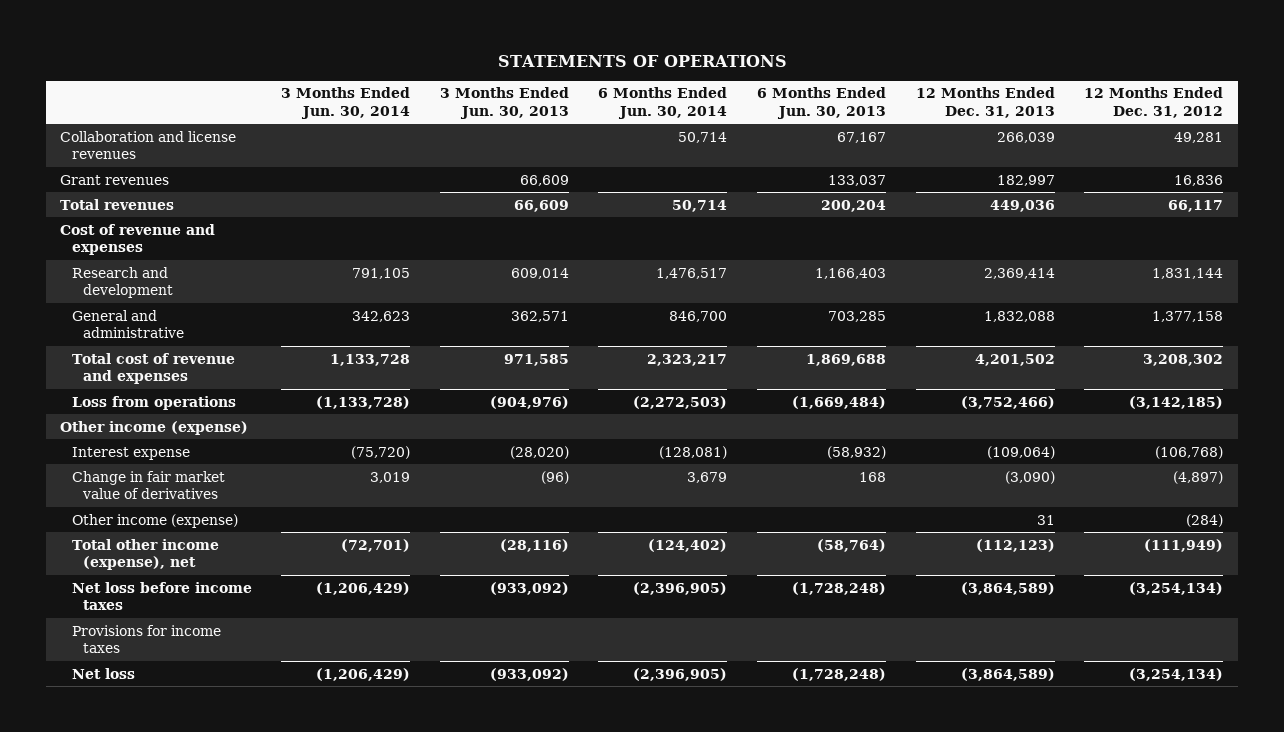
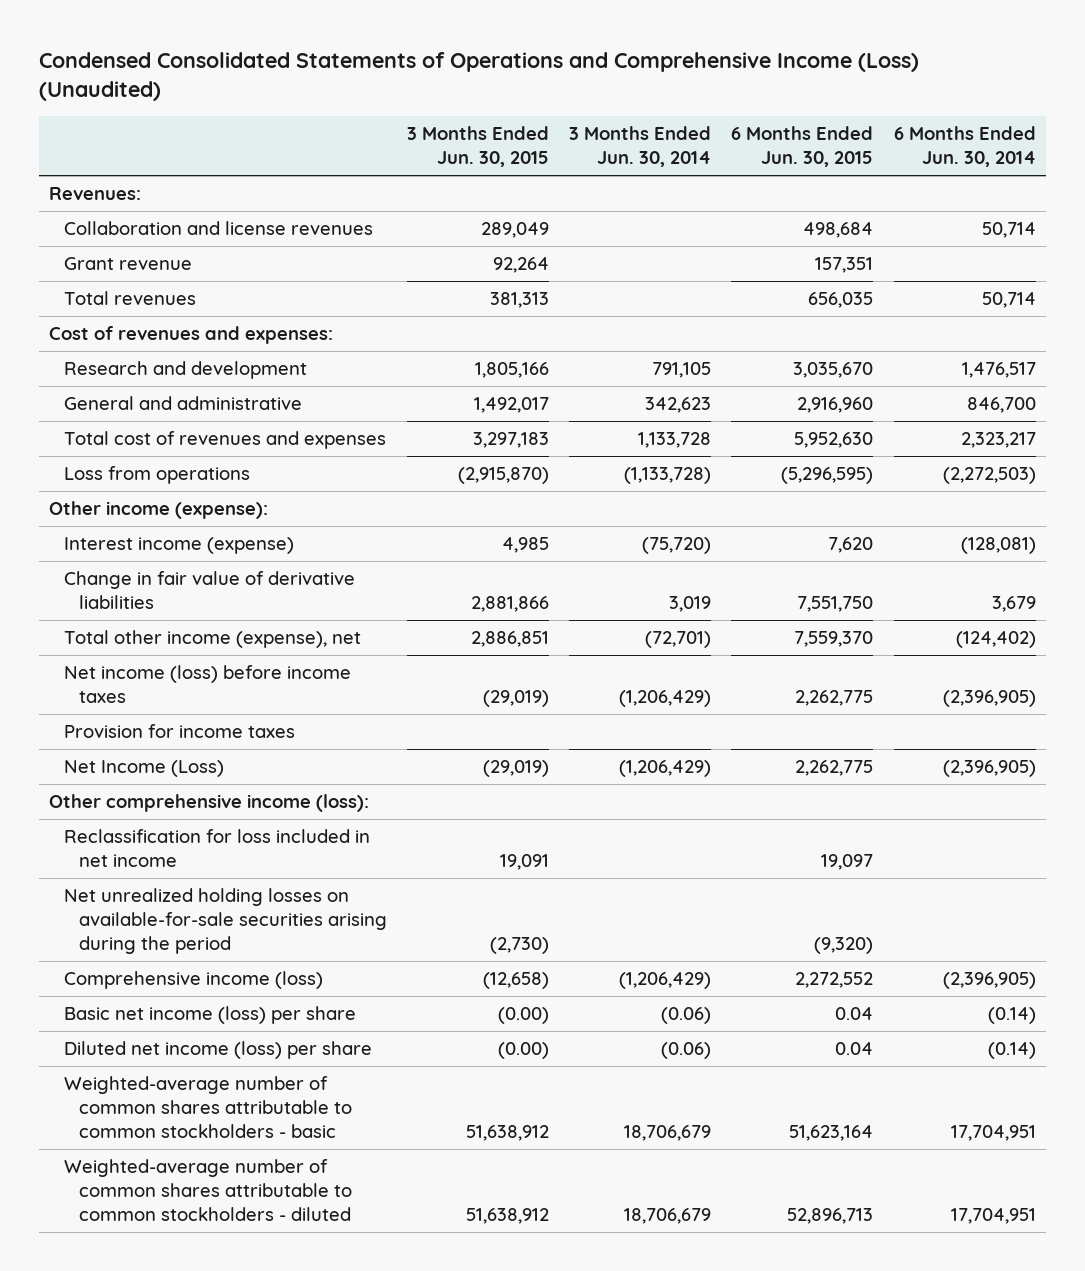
[497,54,787,67] STATEMENTS OF OPERATIONS -> [39,52,920,102] Condensed Consolidated Statements of Operations and Comprehensive Income (Loss) (Unaudited)
[439,87,569,119] 3 Months Ended Jun. 30, 2013 -> none
[756,87,886,119] 6 Months Ended Jun. 30, 2013 -> none
[915,87,1055,118] 12 Months Ended Dec. 31, 2013 -> none
[1084,87,1224,118] 12 Months Ended Dec. 31, 2012 -> none
none -> [407,126,550,168] 3 Months Ended Jun. 30, 2015
none -> [731,126,874,168] 6 Months Ended Jun. 30, 2015
none -> [49,187,142,201] Revenues:
[60,174,170,185] Grant revenues -> [64,257,193,271] Grant revenue
[60,223,216,256] Cost of revenue and expenses -> [49,326,334,345] Cost of revenues and expenses:
[71,352,235,385] Total cost of revenue and expenses -> [64,431,387,450] Total cost of revenues and expenses
[71,513,238,528] Other income (expense) -> none
[60,420,249,435] Other income (expense) -> [49,501,269,520] Other income (expense):
[71,446,190,460] Interest expense -> [64,537,295,555] Interest income (expense)
[71,470,225,500] Change in fair market value of derivatives -> [64,571,356,610] Change in fair value of derivative liabilities
[71,581,252,611] Net loss before income taxes -> [64,665,352,704] Net income (loss) before income taxes
[71,624,221,654] Provisions for income taxes -> [64,724,296,739] Provision for income taxes
[71,667,135,679] Net loss -> [64,760,225,778] Net Income (Loss)
none -> [49,794,370,813] Other comprehensive income (loss):
none -> [64,829,371,868] Reclassification for loss included in net income
none -> [64,888,388,954] Net unrealized holding losses on available-for-sale securities arising during the period
none -> [64,971,324,990] Comprehensive income (loss)
none -> [64,1006,357,1025] Basic net income (loss) per share
none -> [64,1041,373,1060] Diluted net income (loss) per share
none -> [64,1076,353,1138] Weighted-average number of common shares attributable to common stockholders - basic
none -> [64,1159,353,1221] Weighted-average number of common shares attributable to common stockholders - diluted

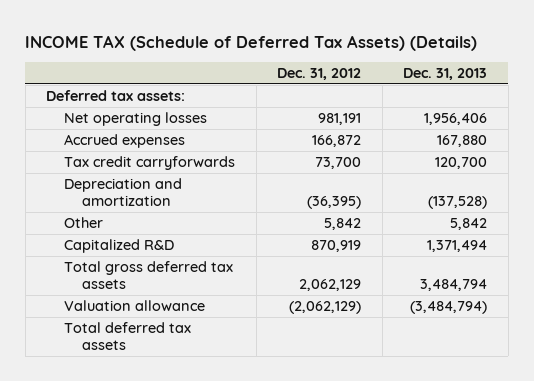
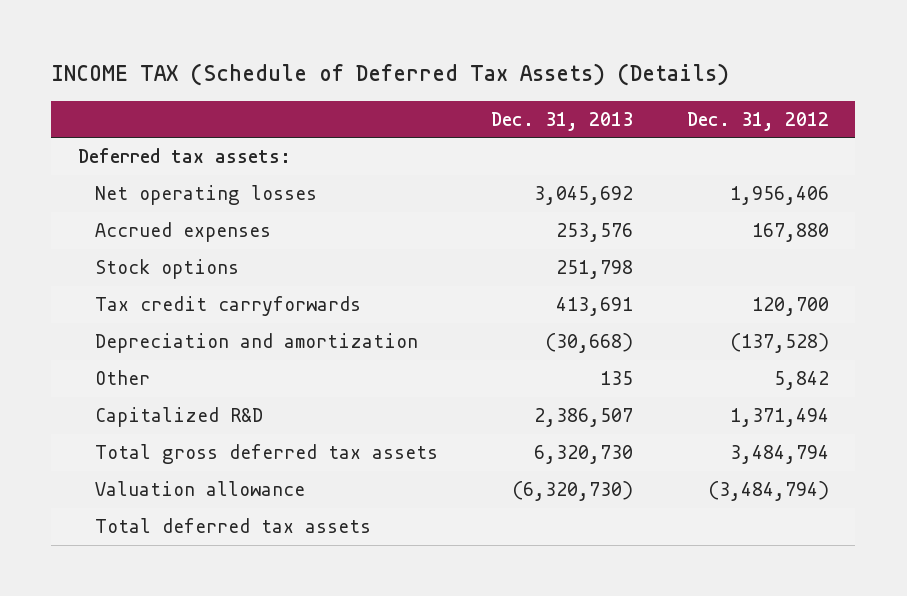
[318,113,362,126] 981,191 -> [729,186,829,206] 1,956,406
[424,113,488,126] 1,956,406 -> [534,186,634,206] 3,045,692
[312,135,362,148] 166,872 -> [751,223,829,243] 167,880
[437,135,488,148] 167,880 -> [556,223,634,243] 253,576
none -> [95,259,240,280] Stock options
[315,157,362,170] 73,700 -> [751,297,829,317] 120,700
[435,157,488,170] 120,700 -> [556,297,634,317] 413,691
[307,196,362,210] (36,395) -> [729,333,829,354] (137,528)
[428,196,488,210] (137,528) -> [545,333,634,354] (30,668)
[450,218,488,231] 5,842 -> [600,371,634,386] 135
[311,240,362,253] 870,919 -> [729,408,829,428] 1,371,494
[427,240,488,253] 1,371,494 -> [534,408,634,428] 2,386,507
[299,279,362,292] 2,062,129 -> [729,445,829,465] 3,484,794
[420,279,488,292] 3,484,794 -> [534,445,634,465] 6,320,730
[289,301,362,315] (2,062,129) -> [707,481,829,502] (3,484,794)
[410,301,488,315] (3,484,794) -> [512,481,634,502] (6,320,730)

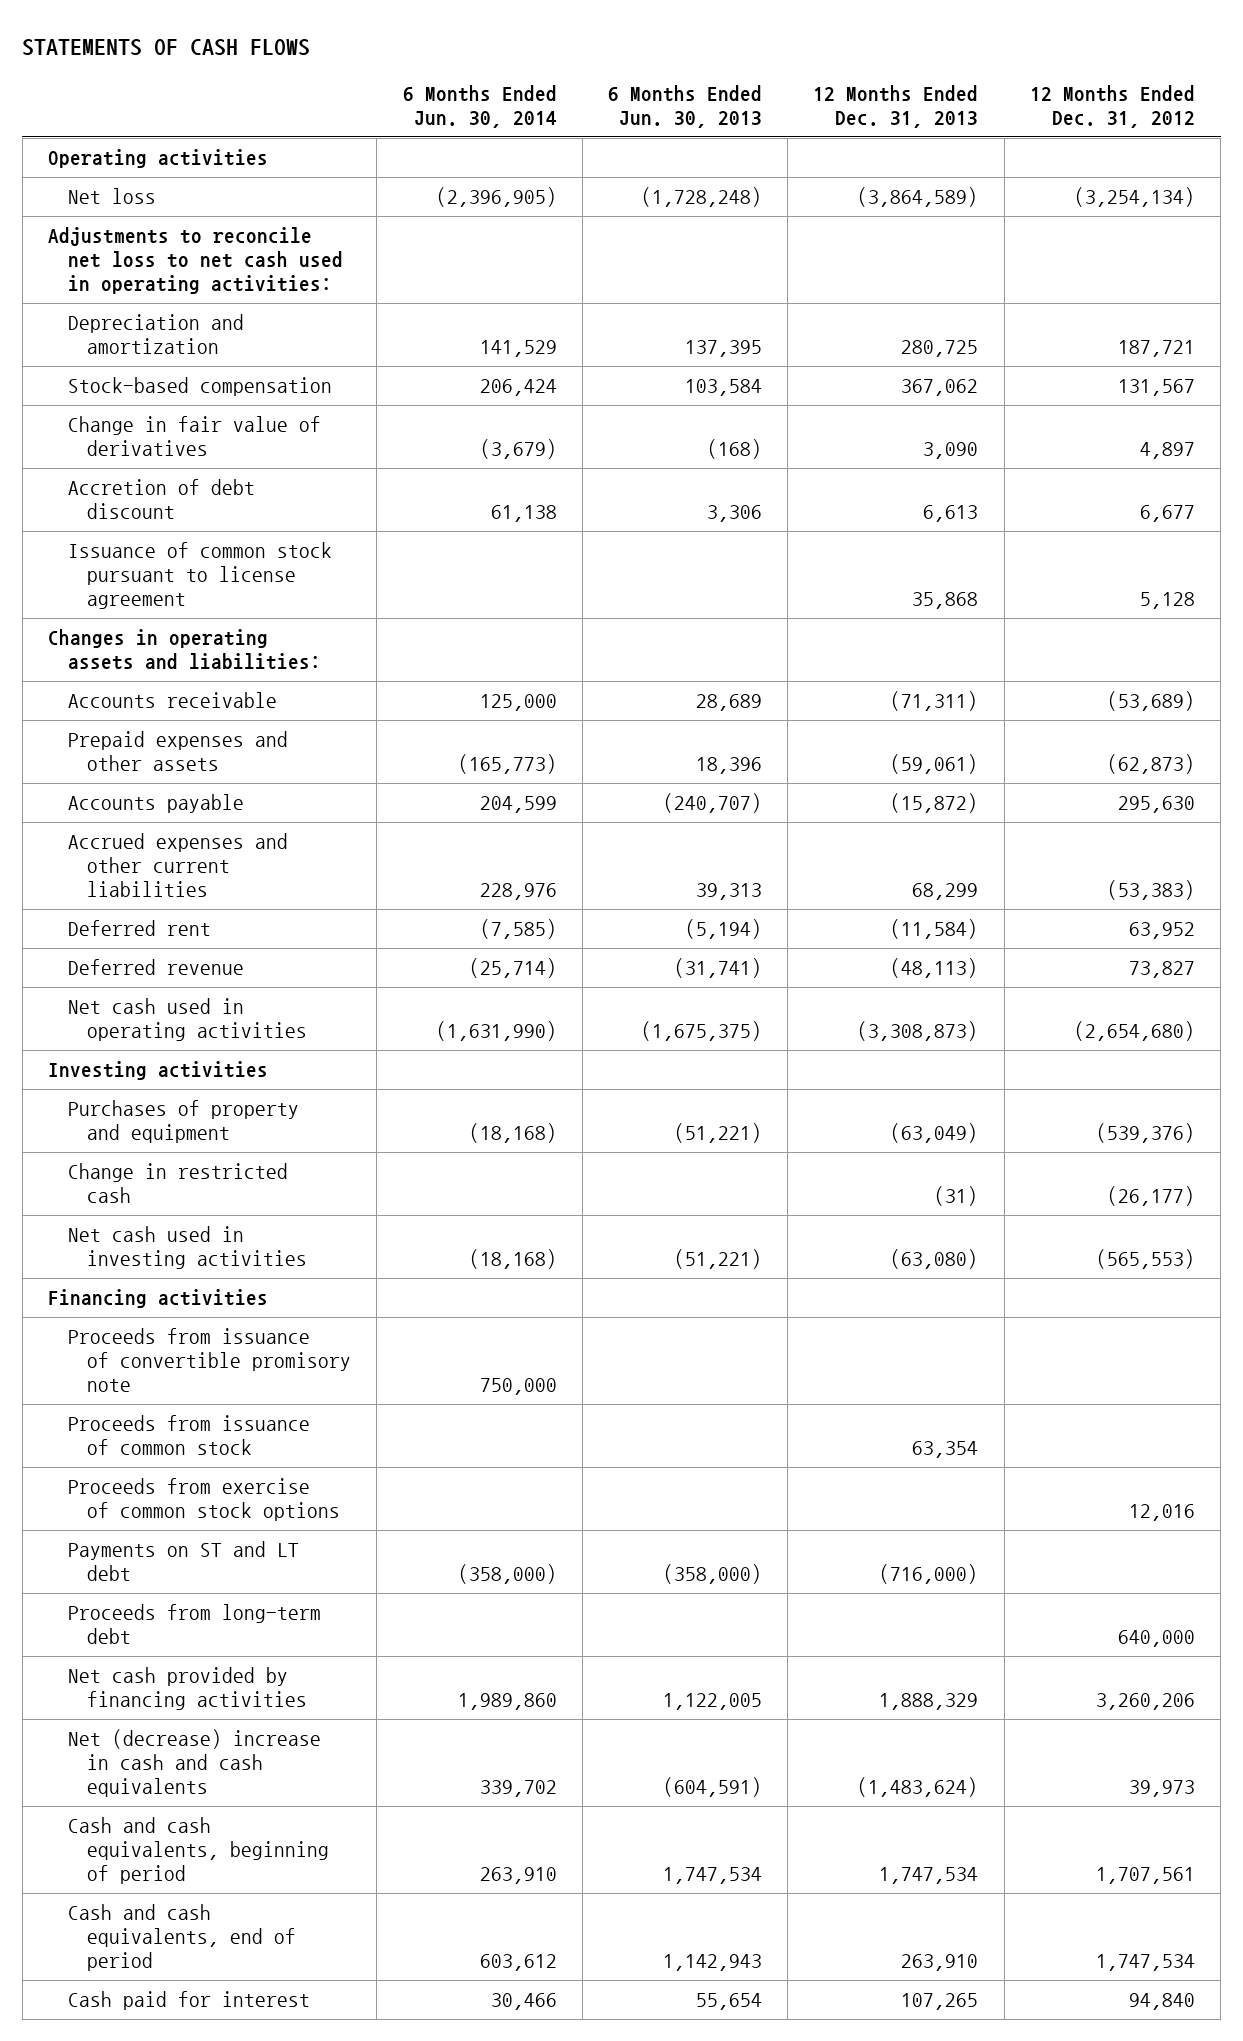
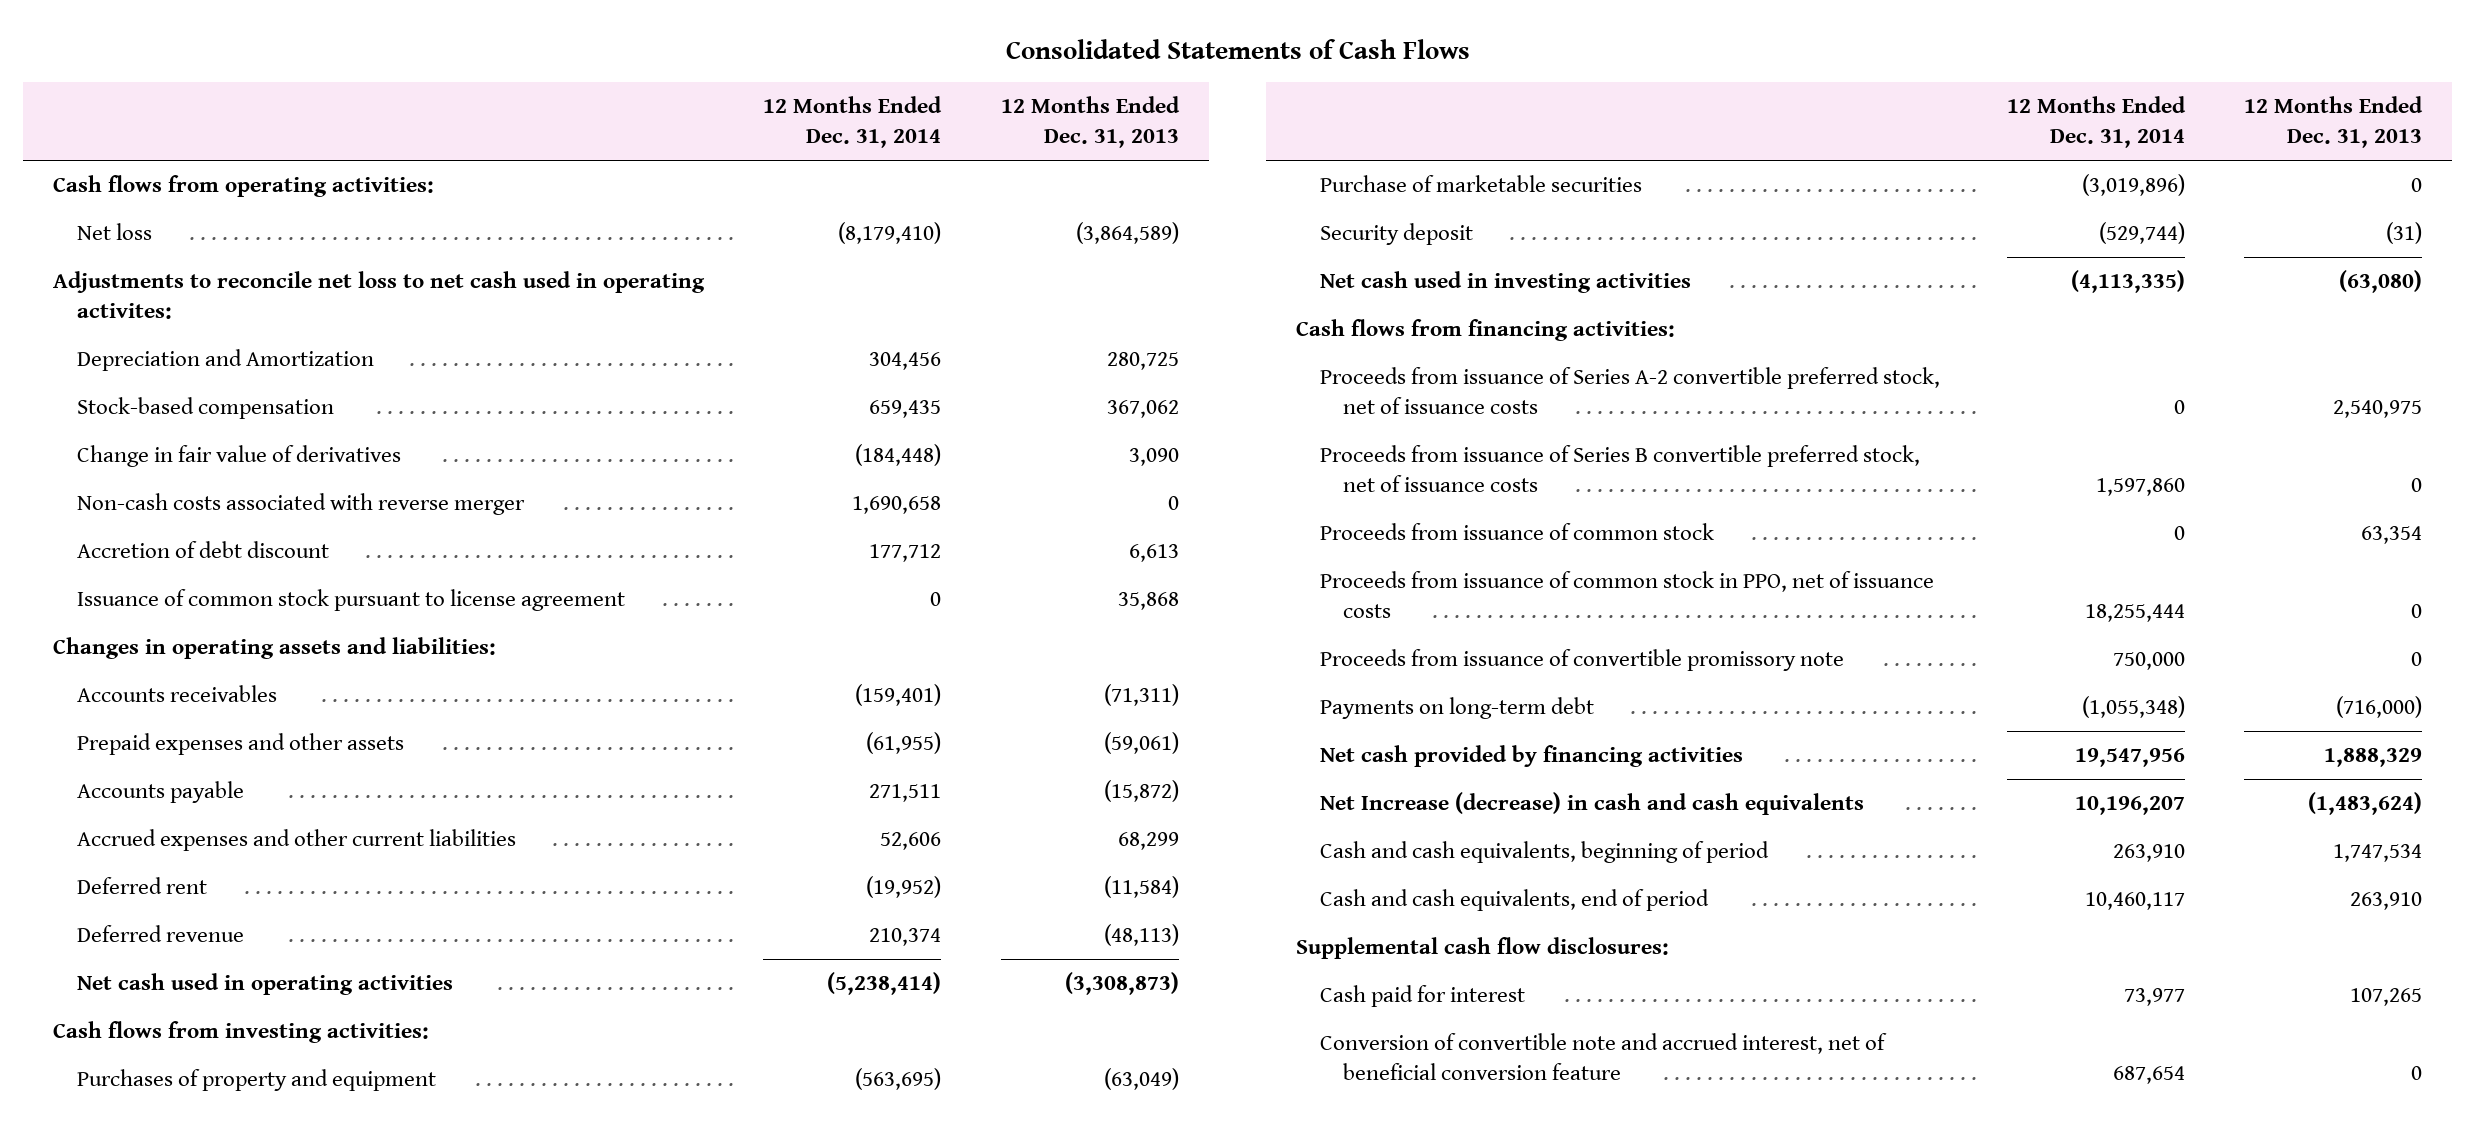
[22,38,311,56] STATEMENTS OF CASH FLOWS -> [1005,39,1470,60] Consolidated Statements of Cash Flows
[402,84,557,128] 6 Months Ended Jun. 30, 2014 -> none
[608,84,763,128] 6 Months Ended Jun. 30, 2013 -> none
[1029,84,1195,128] 12 Months Ended Dec. 31, 2012 -> none
none -> [763,96,943,149] 12 Months Ended Dec. 31, 2014
[47,148,268,168] Operating activities -> [53,175,435,198] Cash flows from operating activities:
[47,226,343,295] Adjustments to reconcile net loss to net cash used in operating activities: -> [53,271,706,320] Adjustments to reconcile net loss to net cash used in operating activites:
[67,313,244,355] Depreciation and amortization -> [76,349,374,372] Depreciation and Amortization
none -> [76,493,525,516] Non-cash costs associated with reverse merger
[67,691,277,708] Accounts receivable -> [76,685,277,703] Accounts receivables
[47,1060,268,1080] Investing activities -> [53,1021,430,1044] Cash flows from investing activities:
[67,1162,288,1204] Change in restricted cash -> none
none -> [1319,175,1642,193] Purchase of marketable securities
none -> [1319,223,1473,246] Security deposit
[67,1327,352,1393] Proceeds from issuance of convertible promisory note -> none
[47,1288,268,1308] Financing activities -> [1296,319,1676,342] Cash flows from financing activities:
none -> [1319,367,1940,415] Proceeds from issuance of Series A-2 convertible preferred stock, net of issuance costs
none -> [1319,445,1920,493] Proceeds from issuance of Series B convertible preferred stock, net of issuance costs
[67,1477,341,1522] Proceeds from exercise of common stock options -> none
[67,1603,321,1645] Proceeds from long-term debt -> none
none -> [1319,571,1934,619] Proceeds from issuance of common stock in PPO, net of issuance costs
none -> [1319,649,1844,672] Proceeds from issuance of convertible promissory note
[67,1540,299,1582] Payments on ST and LT debt -> [1319,697,1594,720] Payments on long-term debt
[67,1728,321,1798] Net (decrease) increase in cash and cash equivalents -> [1319,792,1864,816] Net Increase (decrease) in cash and cash equivalents
none -> [1296,937,1670,960] Supplemental cash flow disclosures:
none -> [1319,1033,1887,1081] Conversion of convertible note and accrued interest, net of beneficial conversion feature

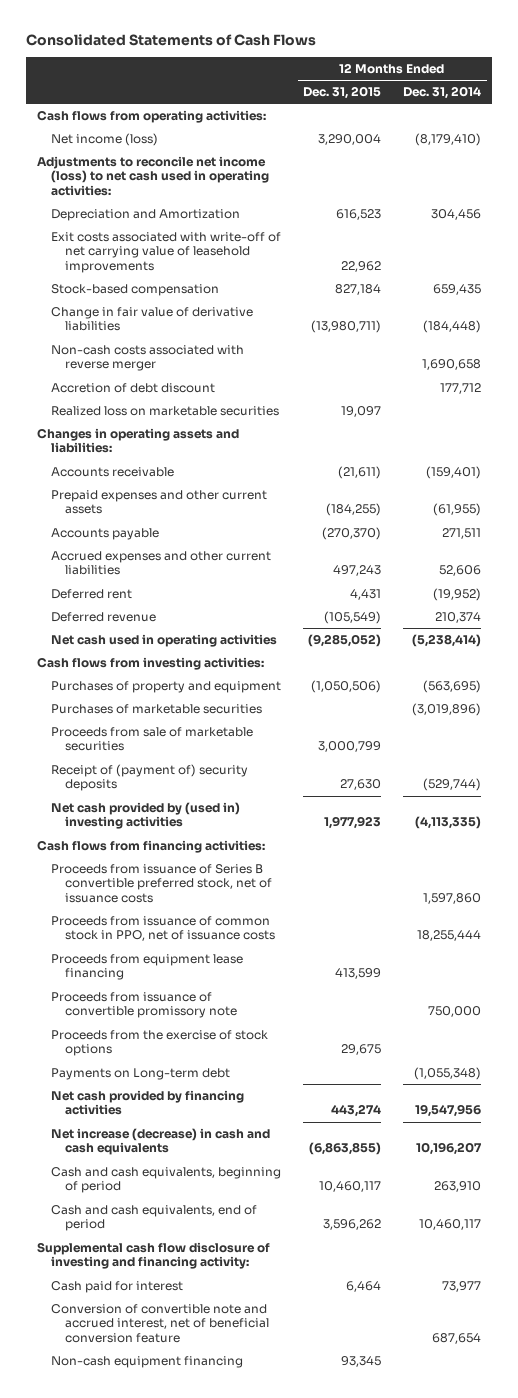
[1000,96,1180,149] 12 Months Ended Dec. 31, 2013 -> none
none -> [303,86,382,100] Dec. 31, 2015
[76,223,152,241] Net loss -> [51,133,159,147] Net income (loss)
[53,271,706,320] Adjustments to reconcile net loss to net cash used in operating activites: -> [37,156,270,196] Adjustments to reconcile net income (loss) to net cash used in operating activities:
none -> [51,232,282,273] Exit costs associated with write-off of net carrying value of leasehold improvements
[76,445,401,468] Change in fair value of derivatives -> [51,307,254,332] Change in fair value of derivative liabilities
[76,589,625,612] Issuance of common stock pursuant to license agreement -> none
none -> [51,406,280,417] Realized loss on marketable securities
[76,685,277,703] Accounts receivables -> [51,467,175,478] Accounts receivable
[76,733,404,756] Prepaid expenses and other assets -> [51,490,268,515] Prepaid expenses and other current assets
[1319,175,1642,193] Purchase of marketable securities -> [51,704,263,715] Purchases of marketable securities
none -> [51,727,254,752] Proceeds from sale of marketable securities
[1319,223,1473,246] Security deposit -> [51,764,249,792] Receipt of (payment of) security deposits
[1319,271,1691,294] Net cash used in investing activities -> [51,802,241,830] Net cash provided by (used in) investing activities
[1319,367,1940,415] Proceeds from issuance of Series A-2 convertible preferred stock, net of issuance costs -> none
[1319,523,1714,541] Proceeds from issuance of common stock -> none
none -> [51,954,244,981] Proceeds from equipment lease financing
none -> [51,1030,269,1057] Proceeds from the exercise of stock options
[1319,697,1594,720] Payments on long-term debt -> [51,1068,231,1081] Payments on Long-term debt
[1319,792,1864,816] Net Increase (decrease) in cash and cash equivalents -> [51,1128,271,1156] Net increase (decrease) in cash and cash equivalents
[1296,937,1670,960] Supplemental cash flow disclosures: -> [37,1242,271,1270] Supplemental cash flow disclosure of investing and financing activity:
none -> [51,1356,244,1369] Non-cash equipment financing

